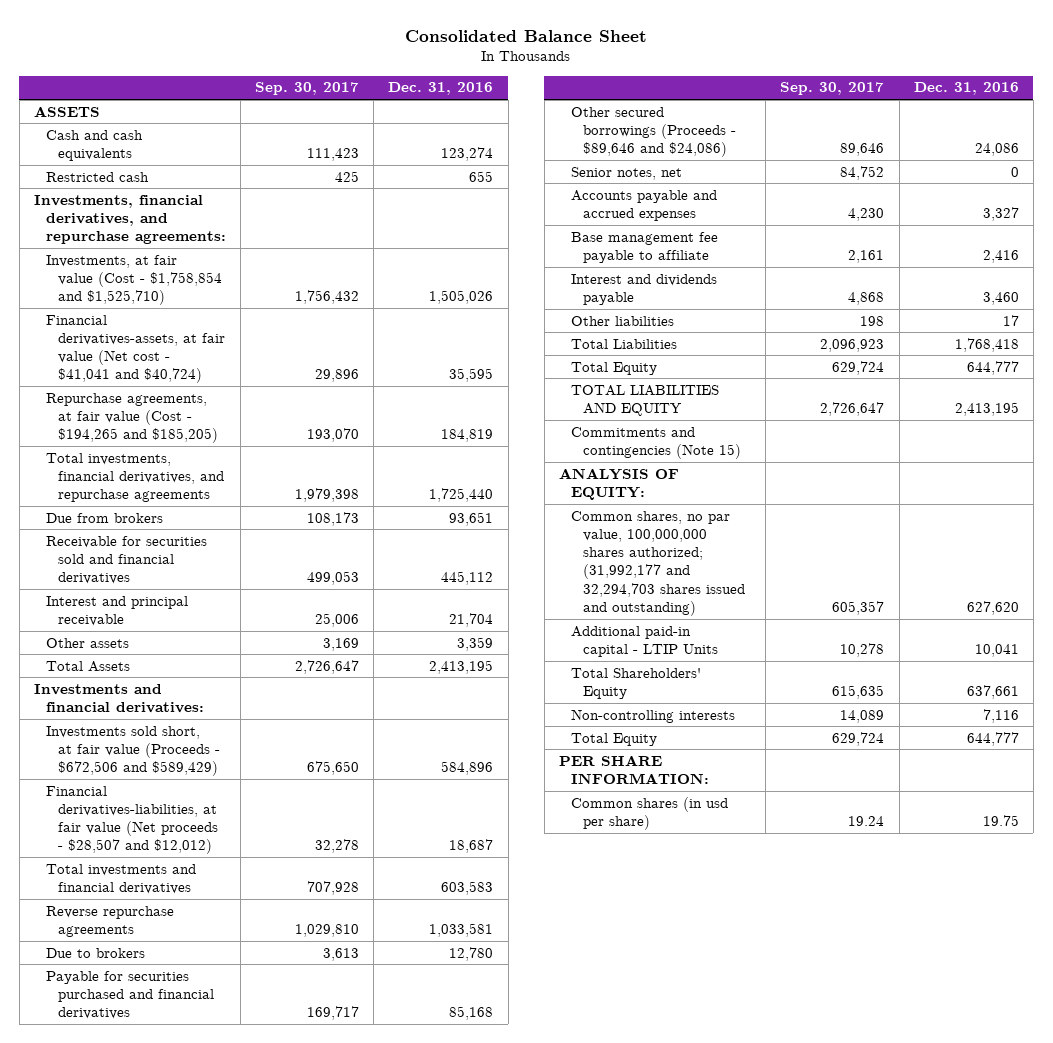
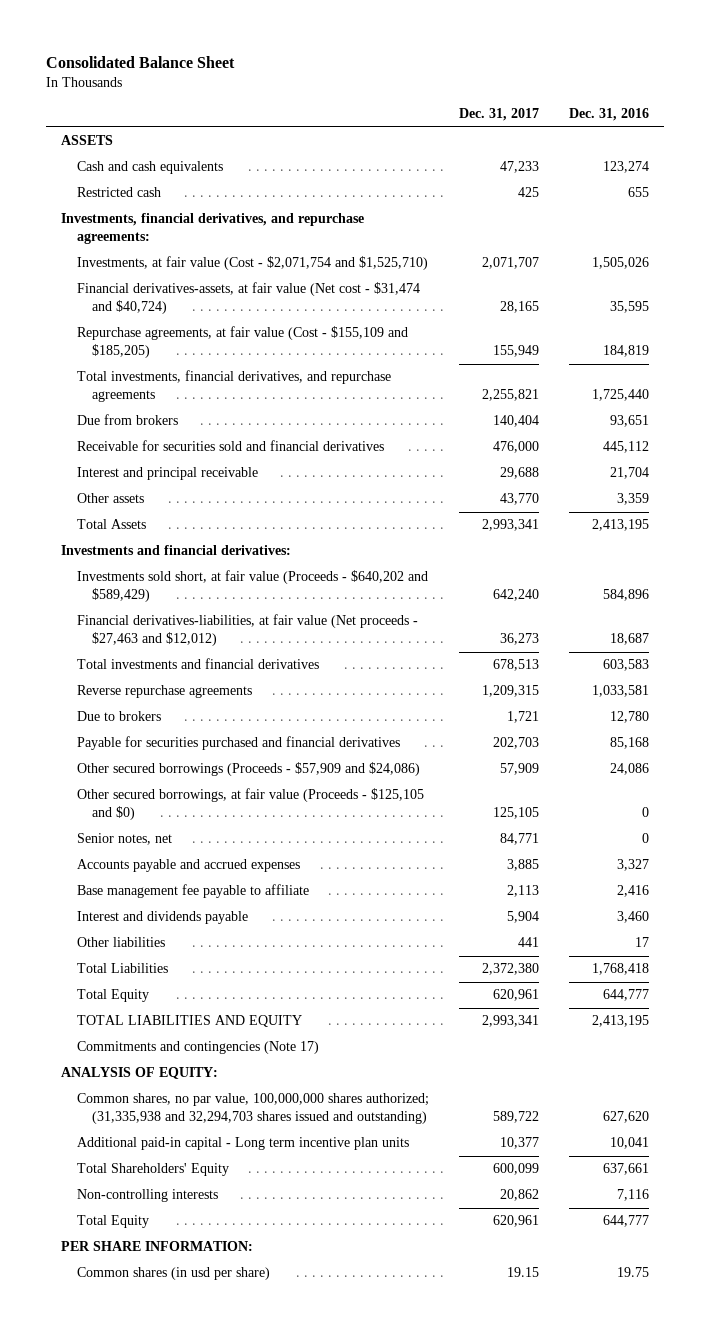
[255,82,360,96] Sep. 30, 2017 -> none
none -> [458,108,539,122] Dec. 31, 2017
[45,254,222,306] Investments, at fair value (Cost - $1,758,854 and $1,525,710) -> [76,256,428,271] Investments, at fair value (Cost - $2,071,754 and $1,525,710)
[45,314,225,384] Financial derivatives-assets, at fair value (Net cost - $41,041 and $40,724) -> [76,282,420,315] Financial derivatives-assets, at fair value (Net cost - $31,474 and $40,724)
[45,392,218,444] Repurchase agreements, at fair value (Cost - $194,265 and $185,205) -> [76,326,408,359] Repurchase agreements, at fair value (Cost - $155,109 and $185,205)
[45,725,220,777] Investments sold short, at fair value (Proceeds - $672,506 and $589,429) -> [76,570,428,603] Investments sold short, at fair value (Proceeds - $640,202 and $589,429)
[45,785,218,855] Financial derivatives-liabilities, at fair value (Net proceeds - $28,507 and $12,012) -> [76,614,418,647] Financial derivatives-liabilities, at fair value (Net proceeds - $27,463 and $12,012)
[571,106,737,158] Other secured borrowings (Proceeds - $89,646 and $24,086) -> [76,762,420,777] Other secured borrowings (Proceeds - $57,909 and $24,086)
none -> [76,788,424,821] Other secured borrowings, at fair value (Proceeds - $125,105 and $0)
[571,426,742,459] Commitments and contingencies (Note 15) -> [76,1041,319,1055] Commitments and contingencies (Note 17)
[571,510,746,617] Common shares, no par value, 100,000,000 shares authorized; (31,992,177 and 32,294,703 shares issued and outstanding) -> [76,1093,429,1125] Common shares, no par value, 100,000,000 shares authorized; (31,335,938 and 32,294,703 shares issued and outstanding)
[571,625,719,657] Additional paid-in capital - LTIP Units -> [76,1137,409,1151] Additional paid-in capital - Long term incentive plan units

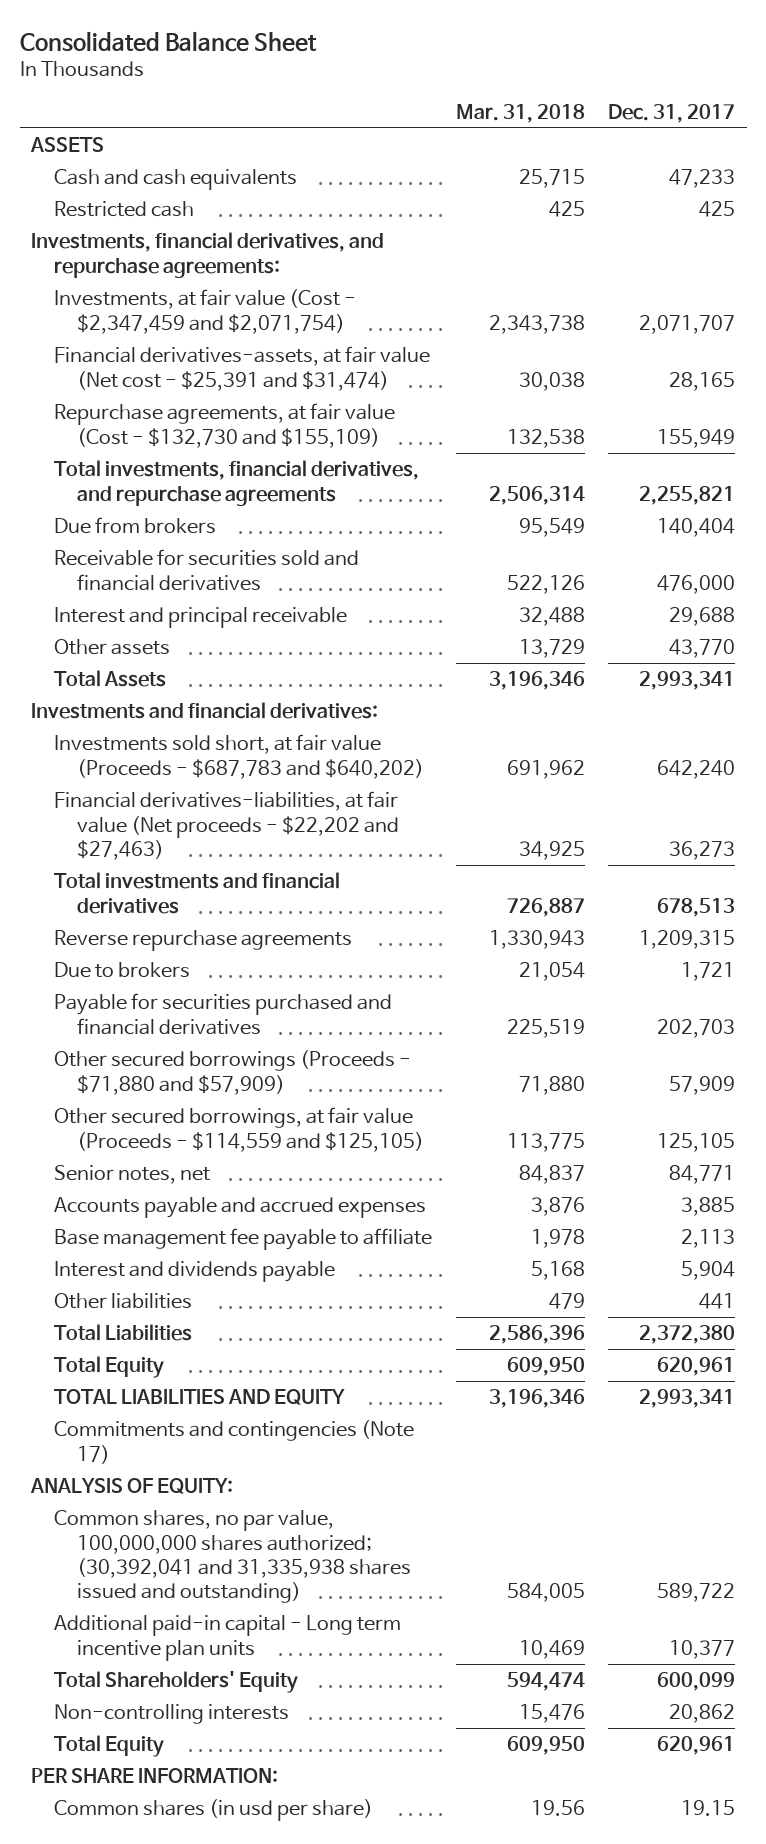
[568,108,649,122] Dec. 31, 2016 -> none
none -> [455,103,585,123] Mar. 31, 2018
[76,256,428,271] Investments, at fair value (Cost - $2,071,754 and $1,525,710) -> [54,289,357,334] Investments, at fair value (Cost - $2,347,459 and $2,071,754)
[76,282,420,315] Financial derivatives-assets, at fair value (Net cost - $31,474 and $40,724) -> [54,346,431,391] Financial derivatives-assets, at fair value (Net cost - $25,391 and $31,474)
[76,326,408,359] Repurchase agreements, at fair value (Cost - $155,109 and $185,205) -> [54,403,396,448] Repurchase agreements, at fair value (Cost - $132,730 and $155,109)
[76,570,428,603] Investments sold short, at fair value (Proceeds - $640,202 and $589,429) -> [54,734,425,779] Investments sold short, at fair value (Proceeds - $687,783 and $640,202)
[76,614,418,647] Financial derivatives-liabilities, at fair value (Net proceeds - $27,463 and $12,012) -> [54,791,400,860] Financial derivatives-liabilities, at fair value (Net proceeds - $22,202 and $27,463)
[76,762,420,777] Other secured borrowings (Proceeds - $57,909 and $24,086) -> [54,1050,412,1095] Other secured borrowings (Proceeds - $71,880 and $57,909)
[76,788,424,821] Other secured borrowings, at fair value (Proceeds - $125,105 and $0) -> [54,1107,425,1152] Other secured borrowings, at fair value (Proceeds - $114,559 and $125,105)
[76,1093,429,1125] Common shares, no par value, 100,000,000 shares authorized; (31,335,938 and 32,294,703 shares issued and outstanding) -> [54,1510,412,1604] Common shares, no par value, 100,000,000 shares authorized; (30,392,041 and 31,335,938 shares issued and outstanding)

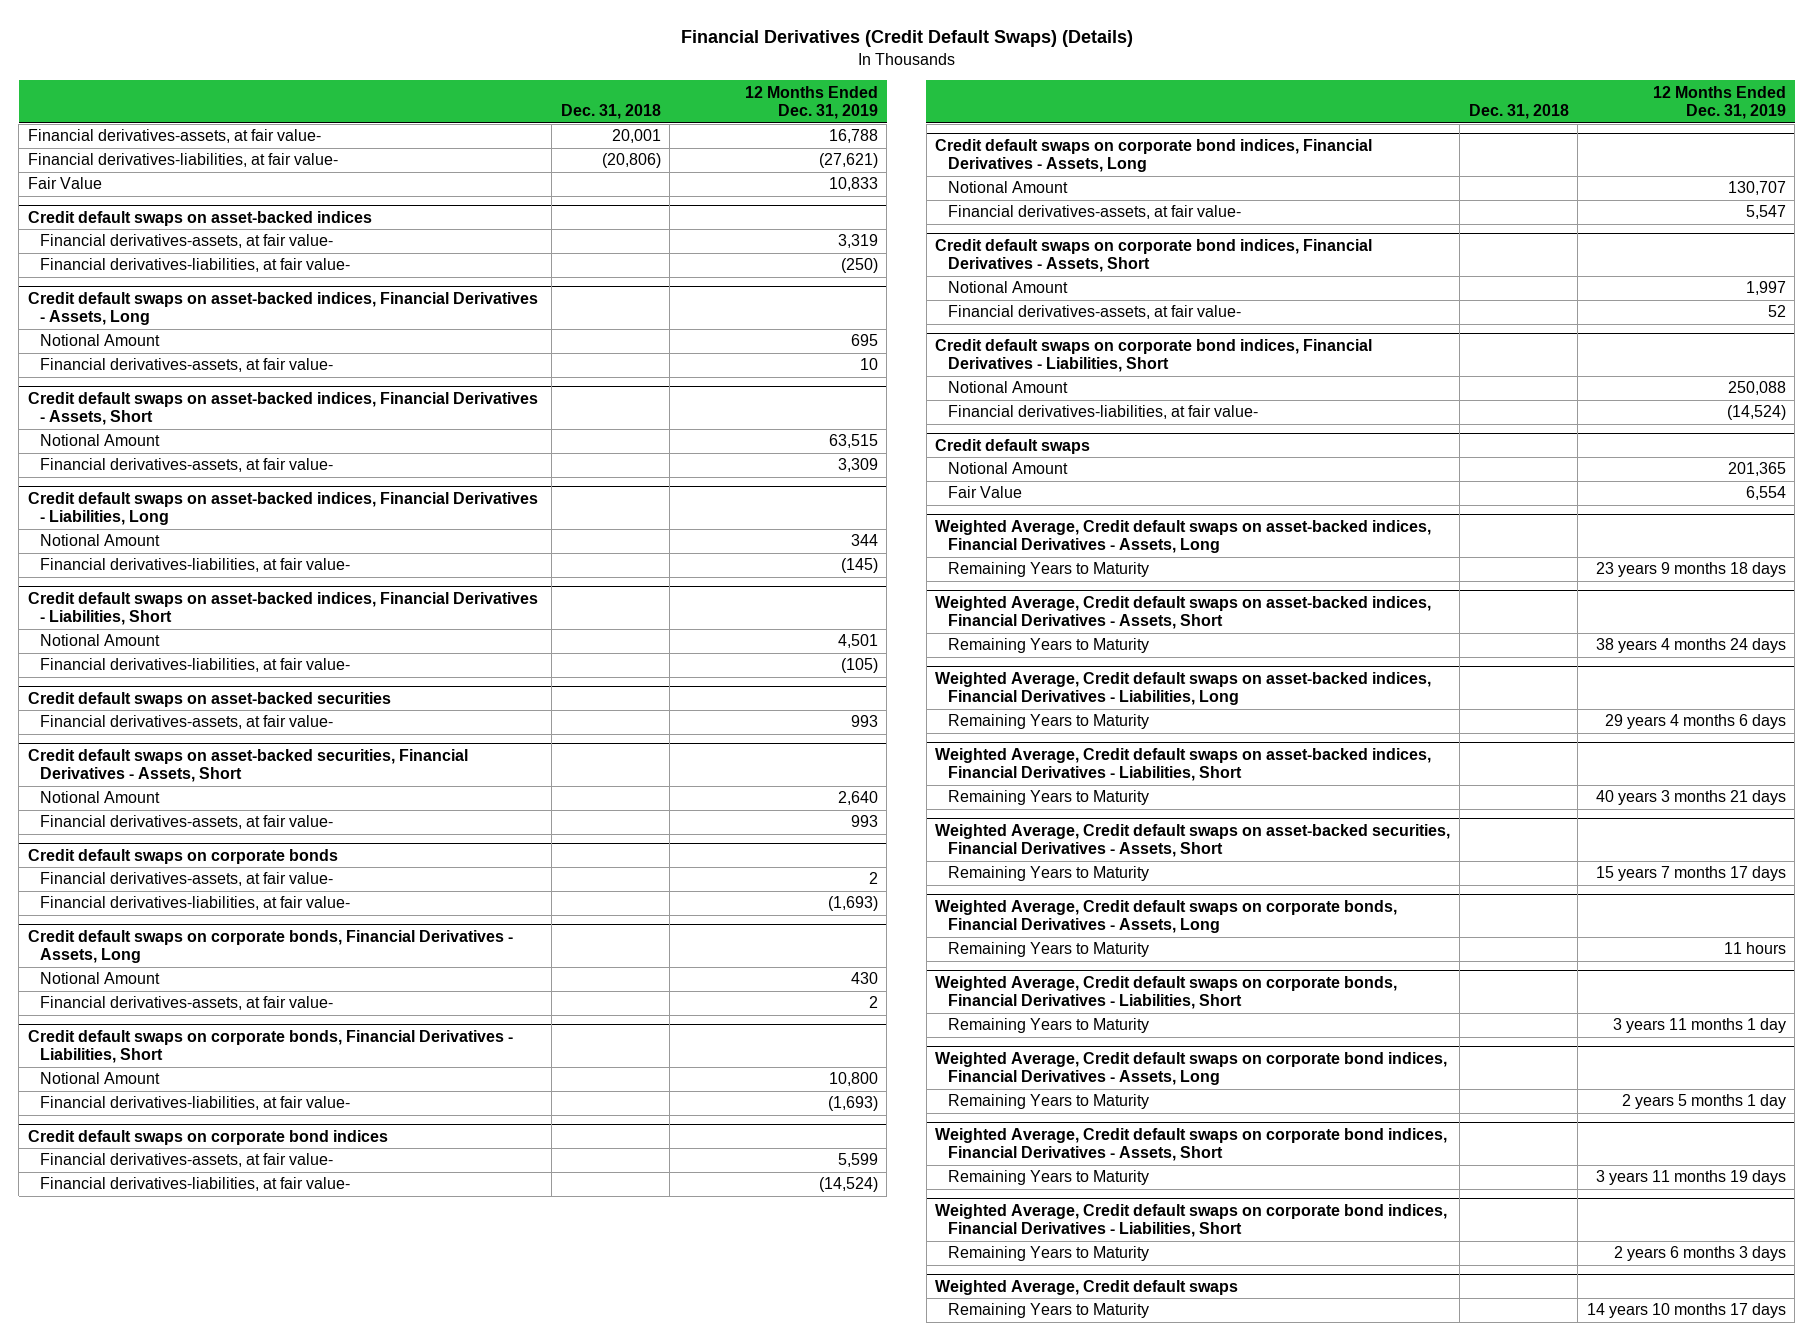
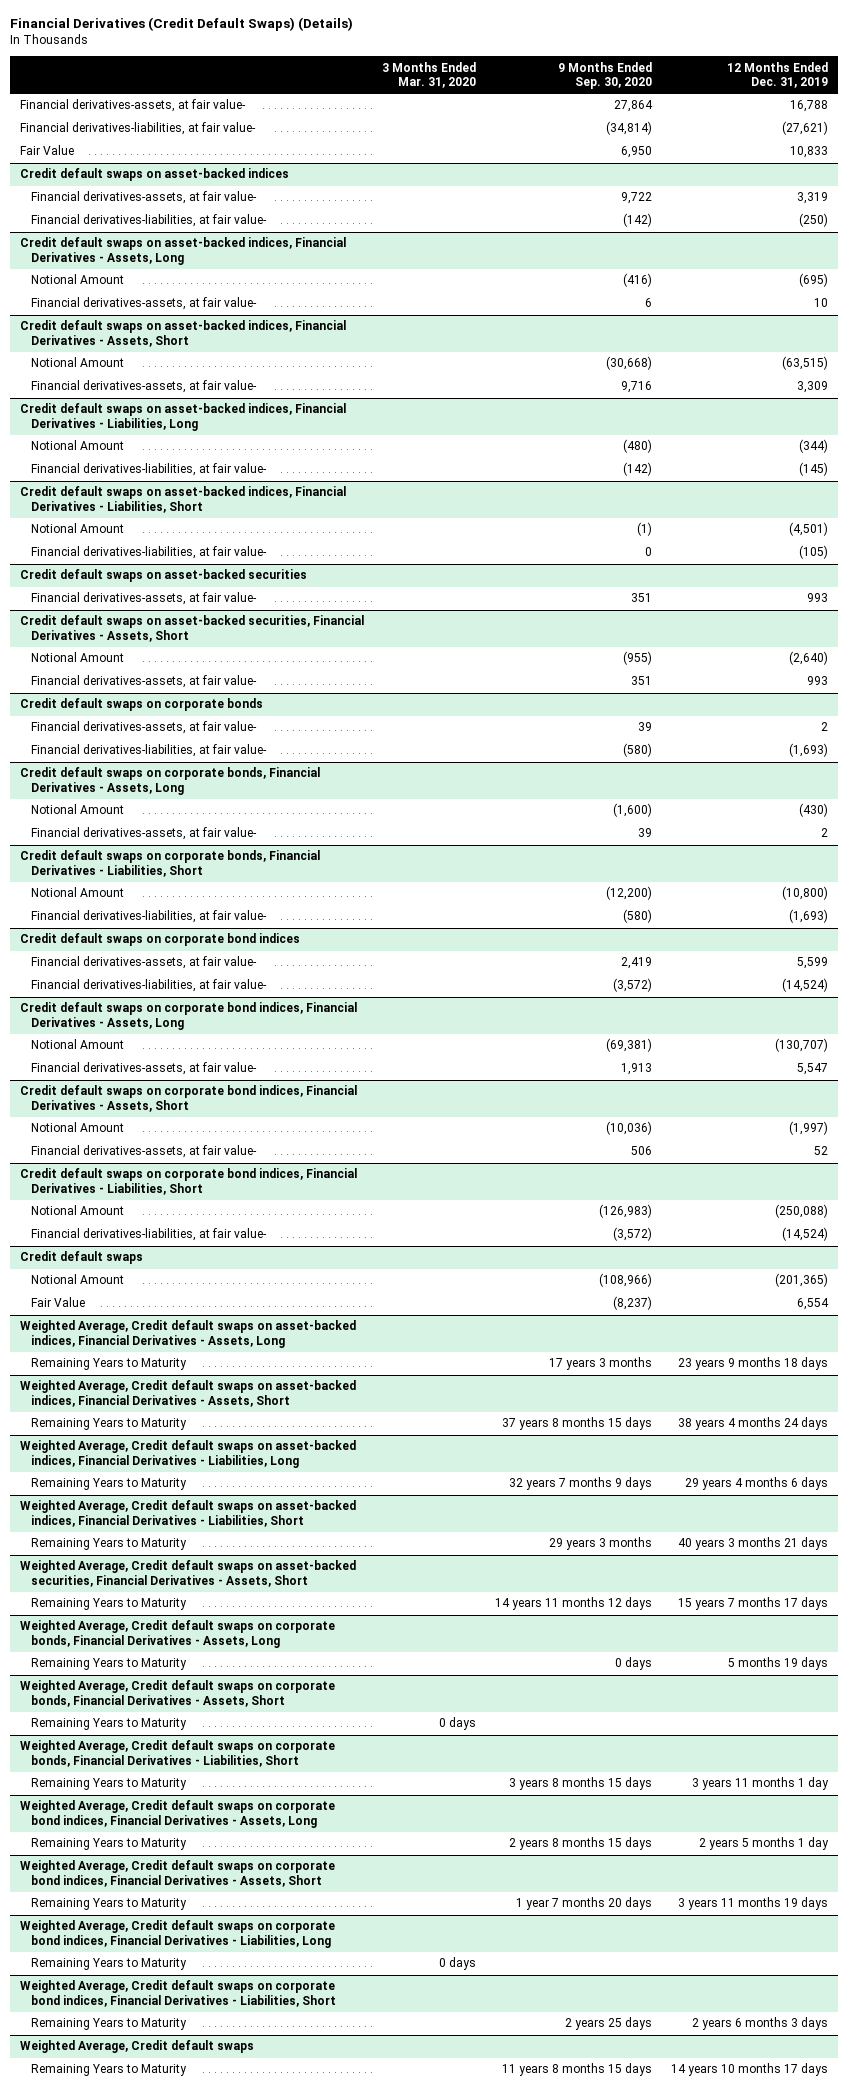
[560,104,661,120] Dec. 31, 2018 -> none
none -> [382,61,477,89] 3 Months Ended Mar. 31, 2020
none -> [558,61,653,90] 9 Months Ended Sep. 30, 2020
[850,334,878,347] 695 -> [799,273,829,288] (695)
[828,434,878,449] 63,515 -> [782,356,829,371] (63,515)
[850,534,878,547] 344 -> [799,439,829,454] (344)
[837,634,878,649] 4,501 -> [789,522,829,537] (4,501)
[837,791,878,806] 2,640 -> [789,651,829,666] (2,640)
[850,972,878,985] 430 -> [799,803,829,818] (430)
[828,1072,878,1087] 10,800 -> [782,886,829,901] (10,800)
[1727,181,1786,196] 130,707 -> [775,1038,829,1053] (130,707)
[1745,281,1786,296] 1,997 -> [789,1121,829,1136] (1,997)
[1727,381,1786,396] 250,088 -> [775,1204,829,1219] (250,088)
[1727,462,1786,477] 201,365 -> [775,1273,829,1288] (201,365)
[1723,942,1786,955] 11 hours -> [728,1657,829,1671] 5 months 19 days
none -> [19,1680,335,1708] Weighted Average, Credit default swaps on corporate bonds, Financial Derivatives - Assets, Short
none -> [31,1718,188,1731] Remaining Years to Maturity
none -> [19,1920,335,1949] Weighted Average, Credit default swaps on corporate bond indices, Financial Derivatives - Liabilities, Long
none -> [31,1958,188,1971] Remaining Years to Maturity

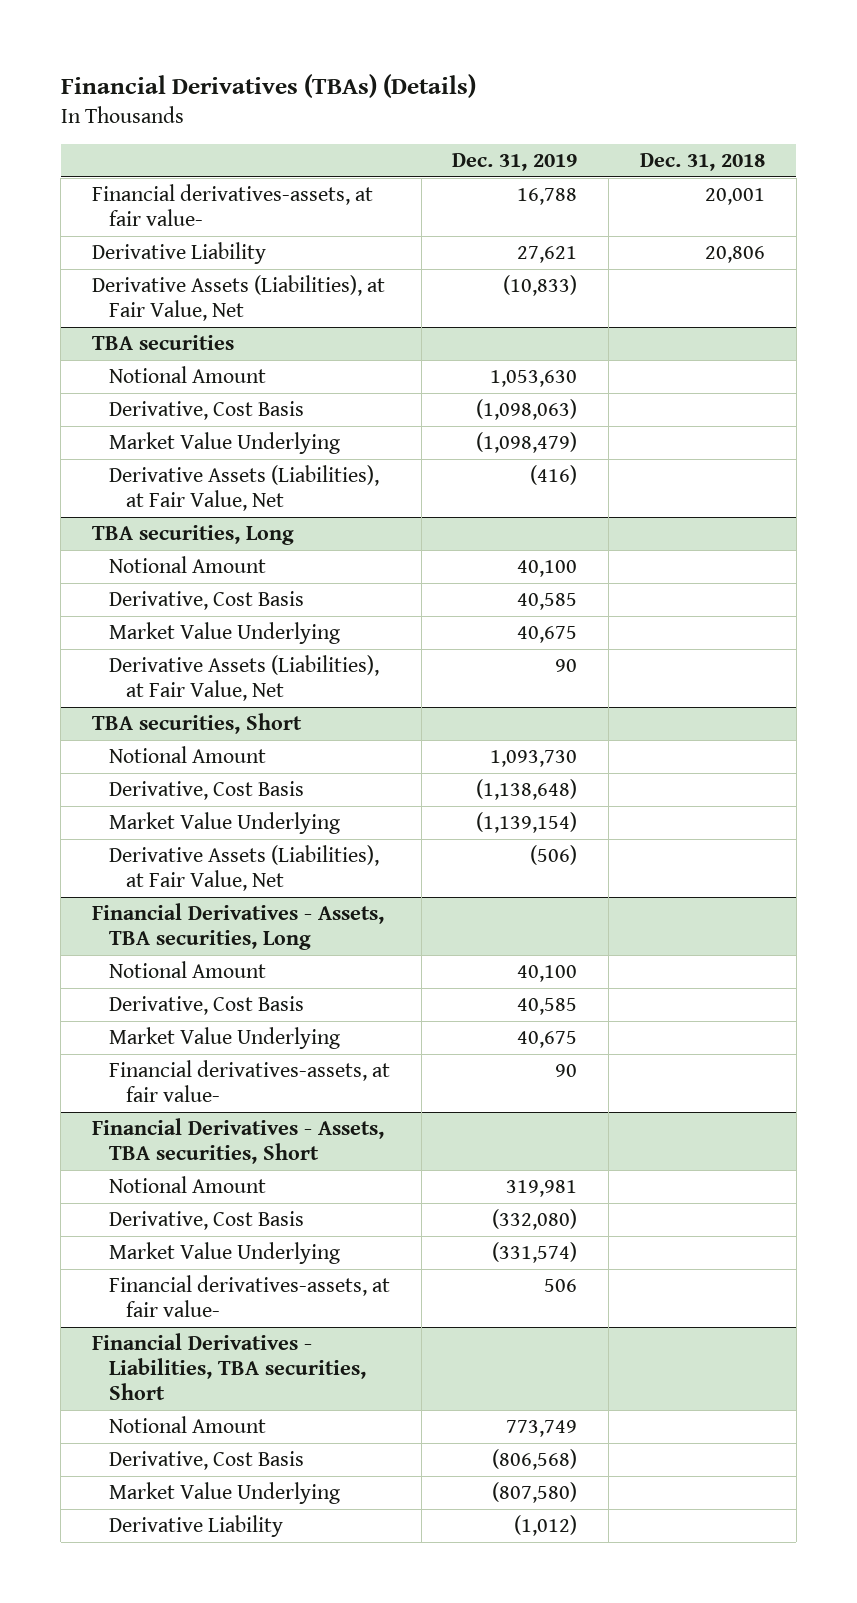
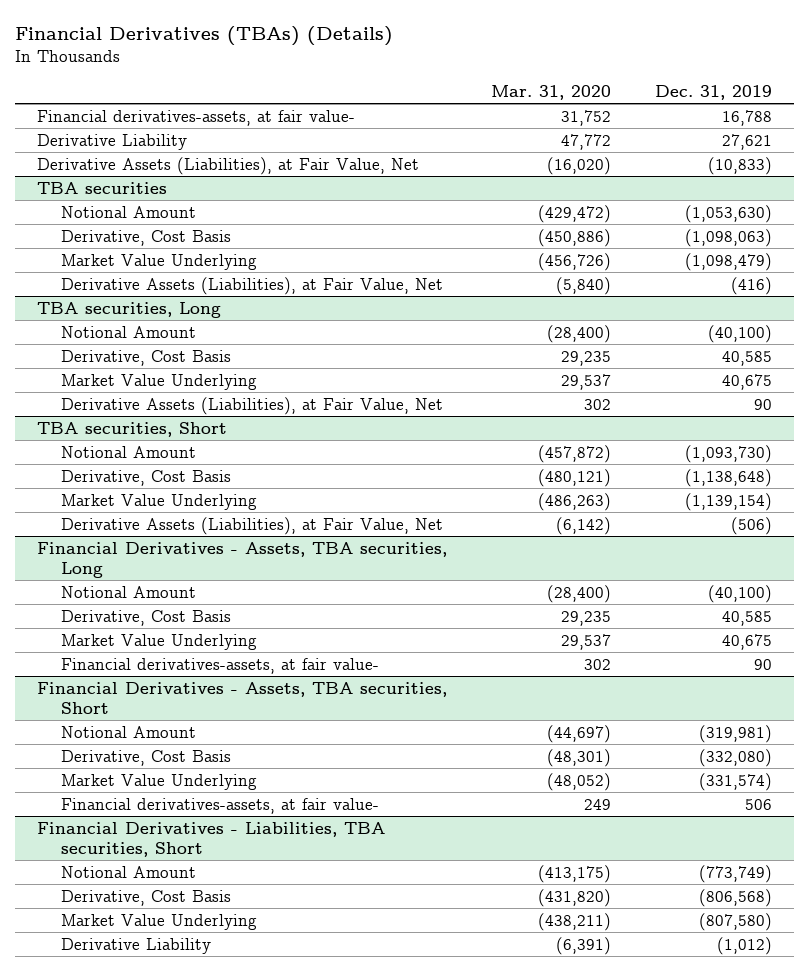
[639,152,765,171] Dec. 31, 2018 -> none
none -> [491,84,612,100] Mar. 31, 2020
[490,369,578,387] 1,053,630 -> [685,204,773,223] (1,053,630)
[517,559,578,577] 40,100 -> [708,324,773,343] (40,100)
[490,749,578,767] 1,093,730 -> [685,444,773,463] (1,093,730)
[517,964,578,982] 40,100 -> [708,584,773,603] (40,100)
[506,1179,578,1197] 319,981 -> [699,724,773,743] (319,981)
[506,1419,578,1437] 773,749 -> [699,864,773,883] (773,749)

